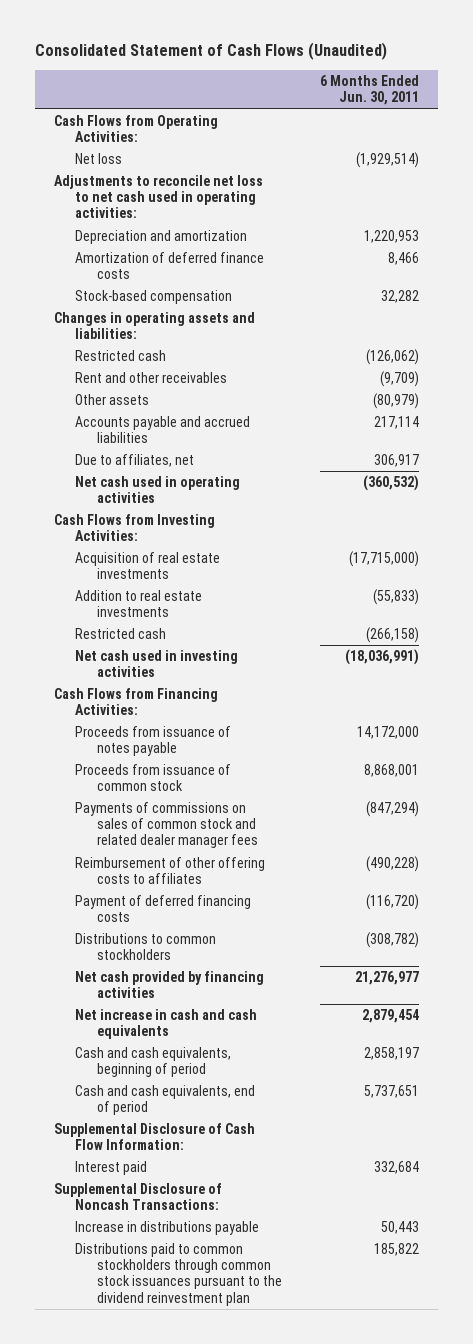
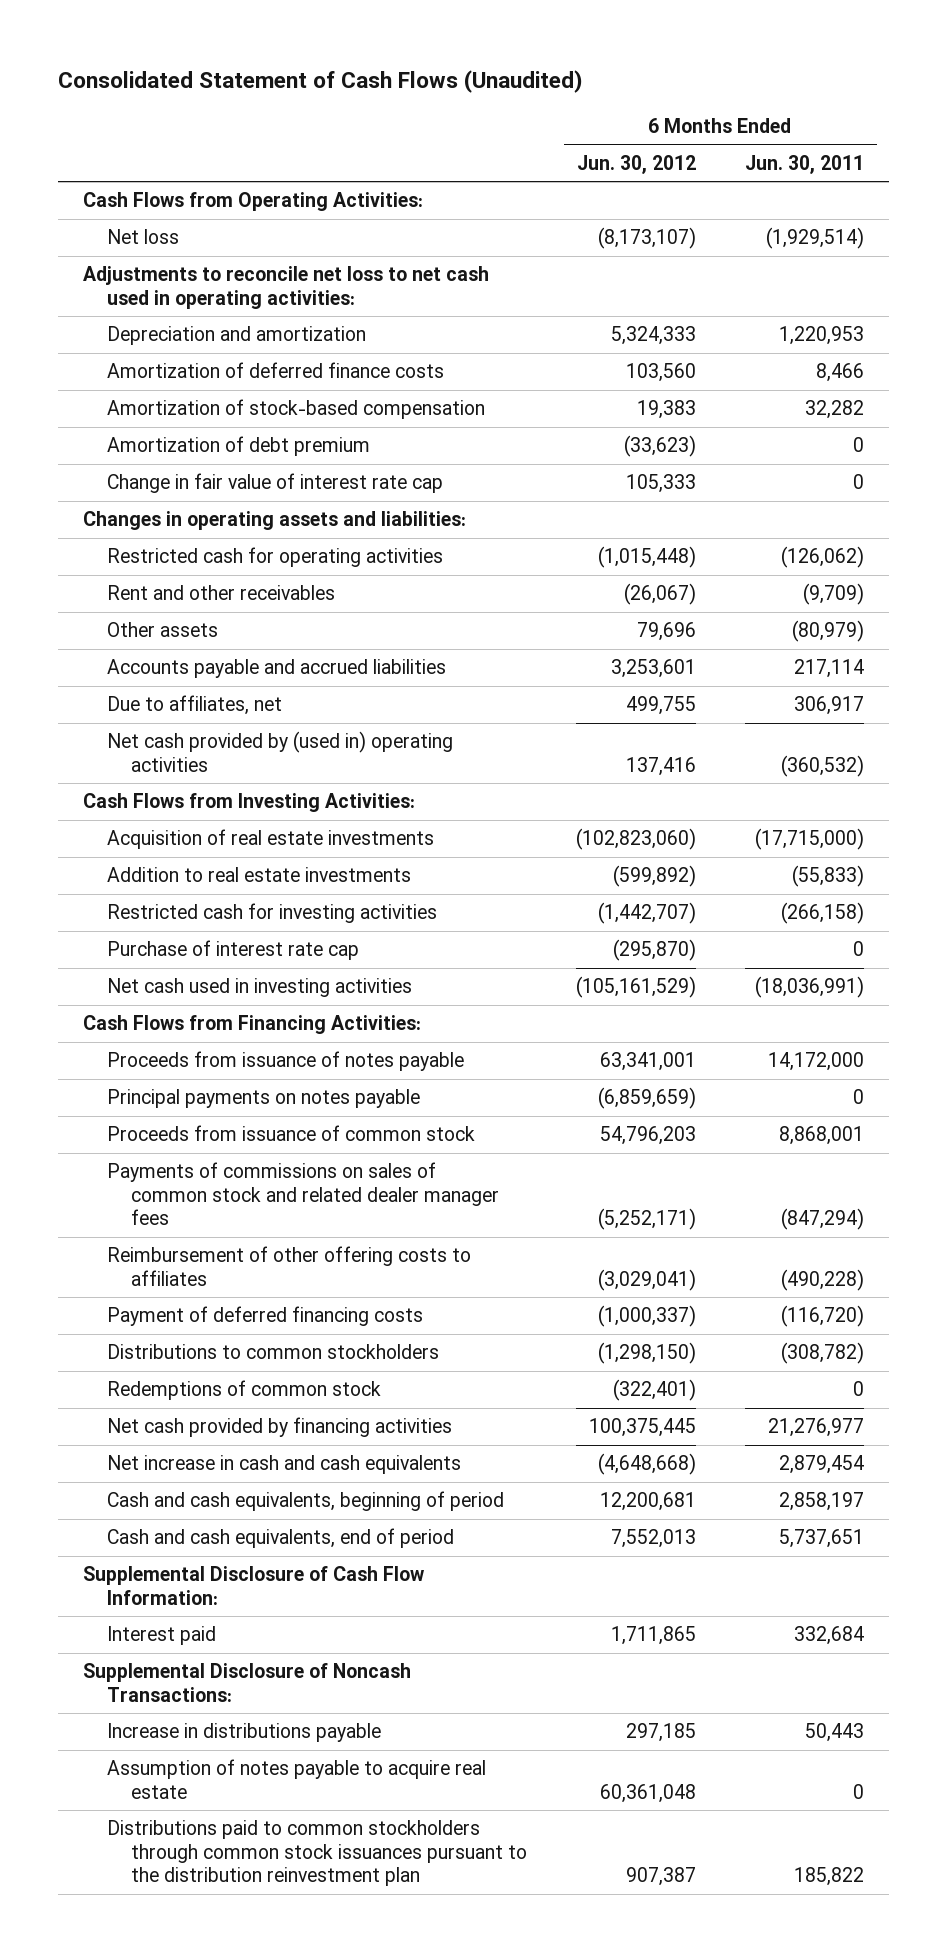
none -> [576,154,696,174] Jun. 30, 2012
[75,290,233,305] Stock-based compensation -> [106,399,485,420] Amortization of stock-based compensation
none -> [106,436,370,457] Amortization of debt premium
none -> [106,473,443,494] Change in fair value of interest rate cap
[75,350,167,362] Restricted cash -> [106,547,443,568] Restricted cash for operating activities
[75,476,241,504] Net cash used in operating activities -> [106,731,453,772] Net cash provided by (used in) operating activities
[75,628,167,640] Restricted cash -> [106,903,437,924] Restricted cash for investing activities
none -> [106,940,359,961] Purchase of interest rate cap
none -> [106,1089,420,1109] Principal payments on notes payable
none -> [106,1380,381,1401] Redemptions of common stock
none -> [106,1759,486,1799] Assumption of notes payable to acquire real estate
[75,1243,282,1306] Distributions paid to common stockholders through common stock issuances pursuant to the dividend reinvestment plan -> [106,1820,527,1887] Distributions paid to common stockholders through common stock issuances pursuant to the distribution reinvestment plan

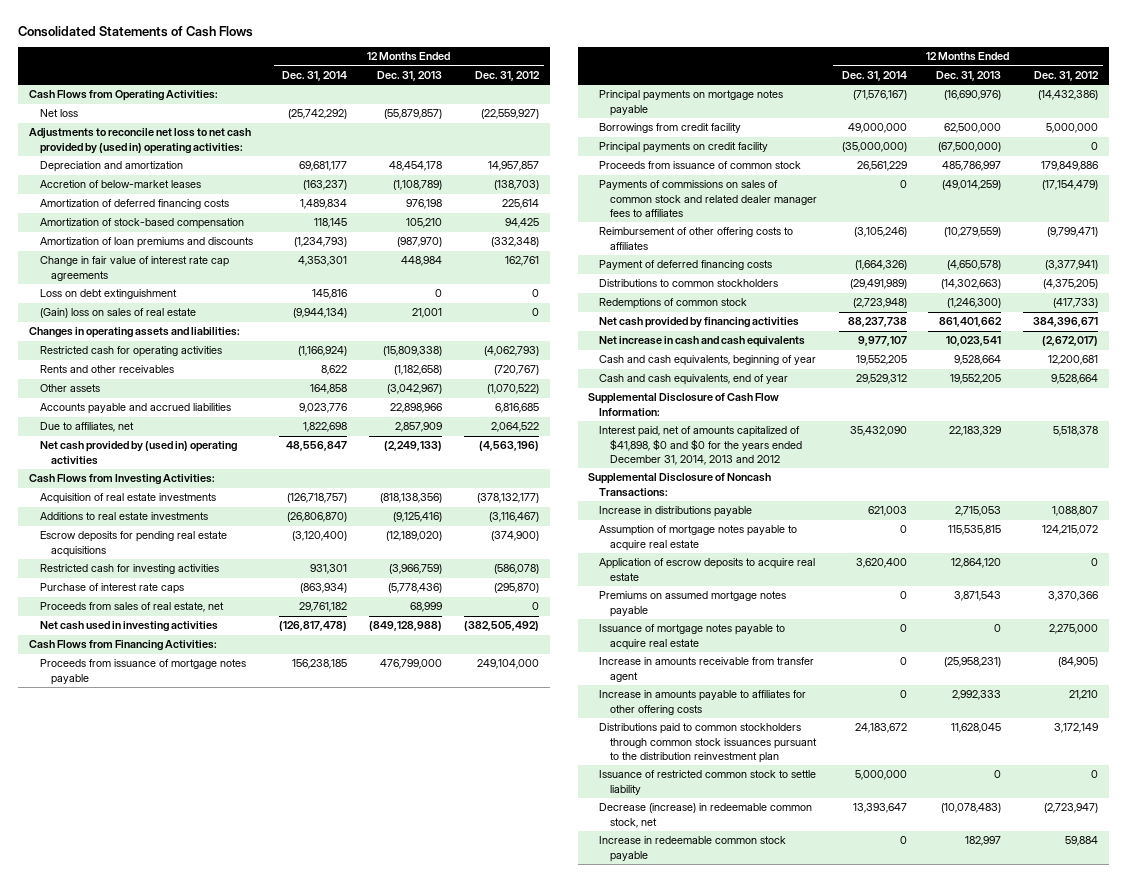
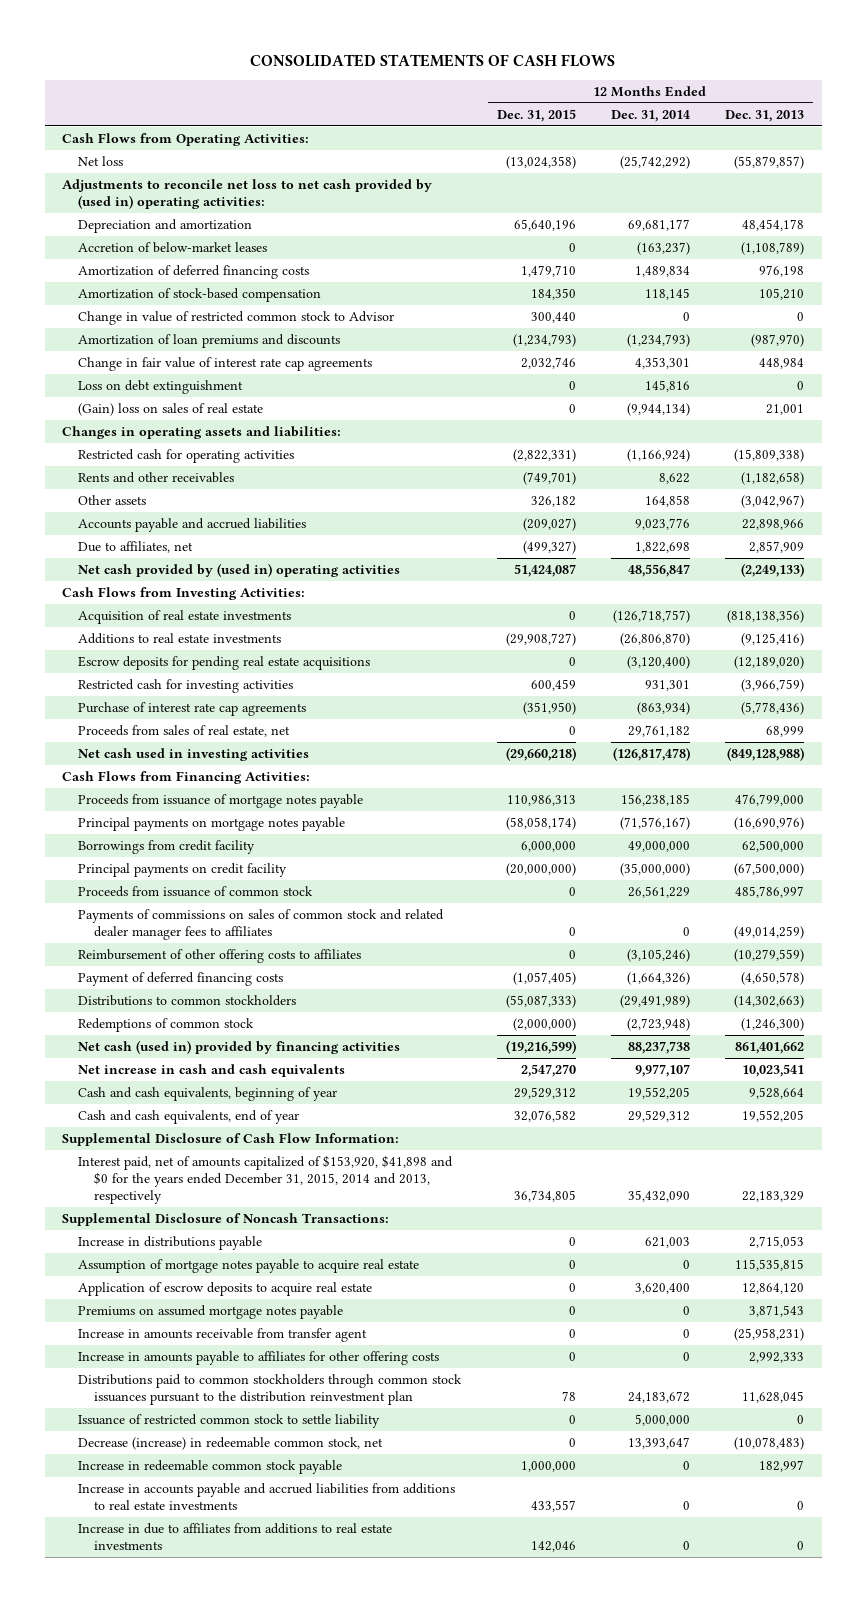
[18,25,254,37] Consolidated Statements of Cash Flows -> [250,53,616,67] CONSOLIDATED STATEMENTS OF CASH FLOWS
[474,70,540,81] Dec. 31, 2012 -> none
none -> [496,108,576,122] Dec. 31, 2015
none -> [78,310,395,325] Change in value of restricted common stock to Advisor
[40,583,185,595] Purchase of interest rate caps -> [78,701,307,716] Purchase of interest rate cap agreements
[599,317,800,329] Net cash provided by financing activities -> [78,1039,401,1054] Net cash (used in) provided by financing activities
[599,426,803,466] Interest paid, net of amounts capitalized of $41,898, $0 and $0 for the years ended December 31, 2014, 2013 and 2012 -> [78,1154,454,1205] Interest paid, net of amounts capitalized of $153,920, $41,898 and $0 for the years ended December 31, 2015, 2014 and 2013, respectively
[599,624,786,650] Issuance of mortgage notes payable to acquire real estate -> none
none -> [78,1482,456,1511] Increase in accounts payable and accrued liabilities from additions to real estate investments
none -> [78,1522,393,1551] Increase in due to affiliates from additions to real estate investments

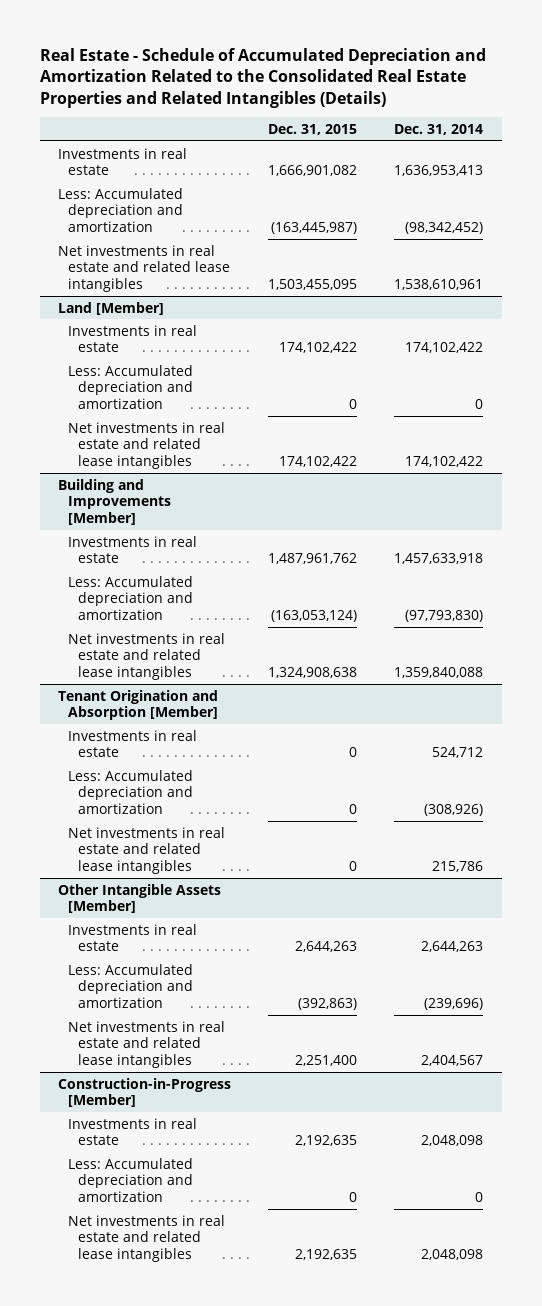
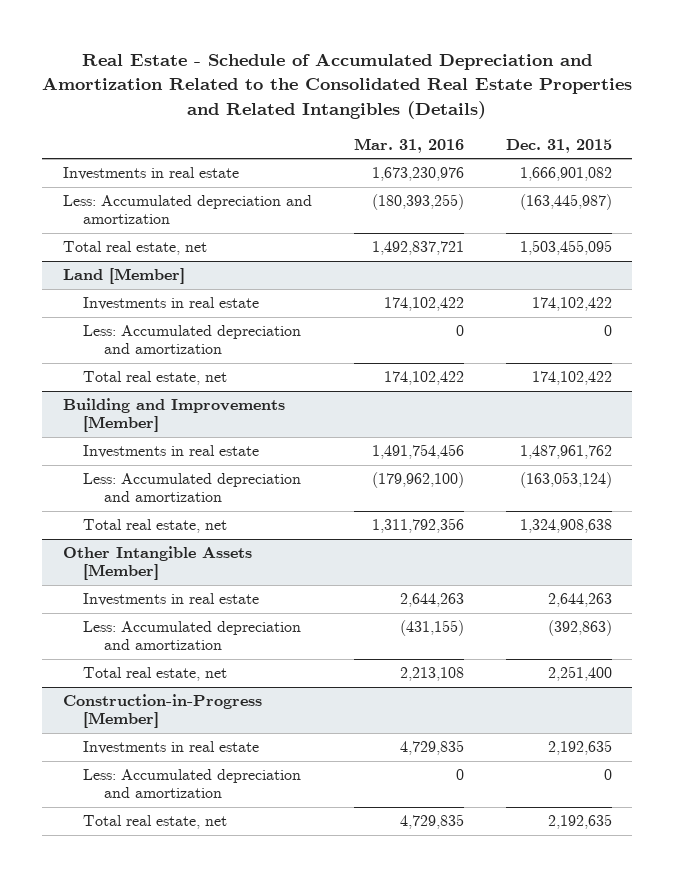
[394,123,484,135] Dec. 31, 2014 -> none
none -> [353,137,464,153] Mar. 31, 2016
[58,244,231,293] Net investments in real estate and related lease intangibles -> [62,241,207,256] Total real estate, net
[68,421,226,470] Net investments in real estate and related lease intangibles -> [83,371,228,386] Total real estate, net
[58,689,219,721] Tenant Origination and Absorption [Member] -> none
[68,729,198,758] Investments in real estate -> none
[68,769,194,815] Less: Accumulated depreciation and amortization -> none
[68,826,226,875] Net investments in real estate and related lease intangibles -> none
[68,632,226,681] Net investments in real estate and related lease intangibles -> [83,519,228,534] Total real estate, net
[68,1020,226,1069] Net investments in real estate and related lease intangibles -> [83,667,228,682] Total real estate, net
[68,1214,226,1263] Net investments in real estate and related lease intangibles -> [83,815,228,830] Total real estate, net

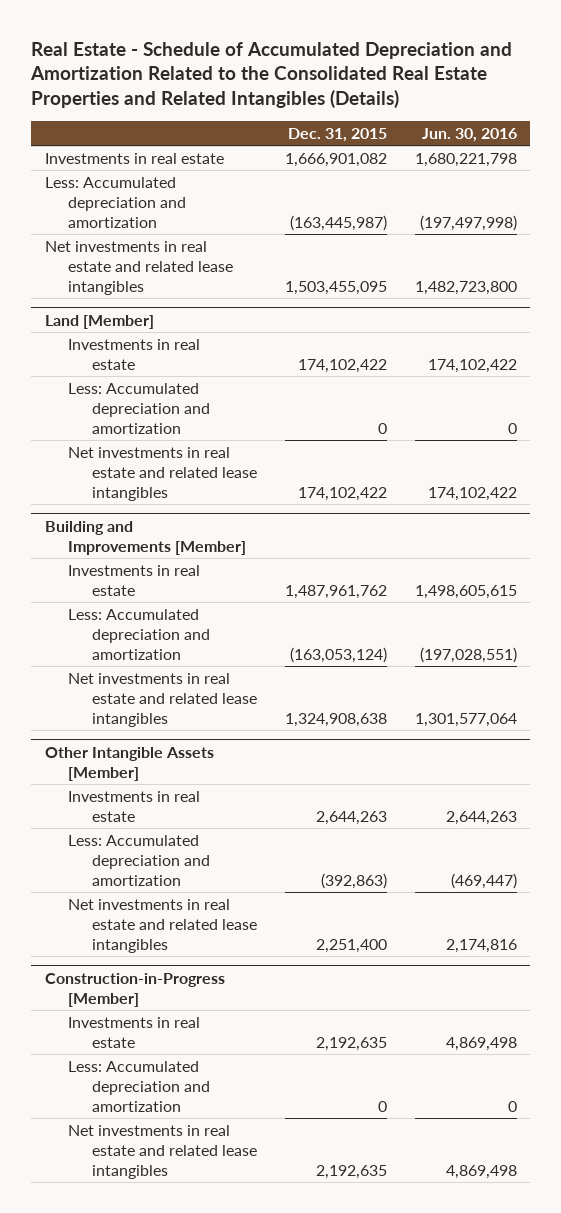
[353,137,464,153] Mar. 31, 2016 -> none
none -> [421,127,517,142] Jun. 30, 2016
[62,241,207,256] Total real estate, net -> [44,240,234,295] Net investments in real estate and related lease intangibles
[83,371,228,386] Total real estate, net -> [68,446,257,501] Net investments in real estate and related lease intangibles
[83,519,228,534] Total real estate, net -> [68,672,257,727] Net investments in real estate and related lease intangibles
[83,667,228,682] Total real estate, net -> [68,898,257,953] Net investments in real estate and related lease intangibles
[83,815,228,830] Total real estate, net -> [68,1124,257,1179] Net investments in real estate and related lease intangibles

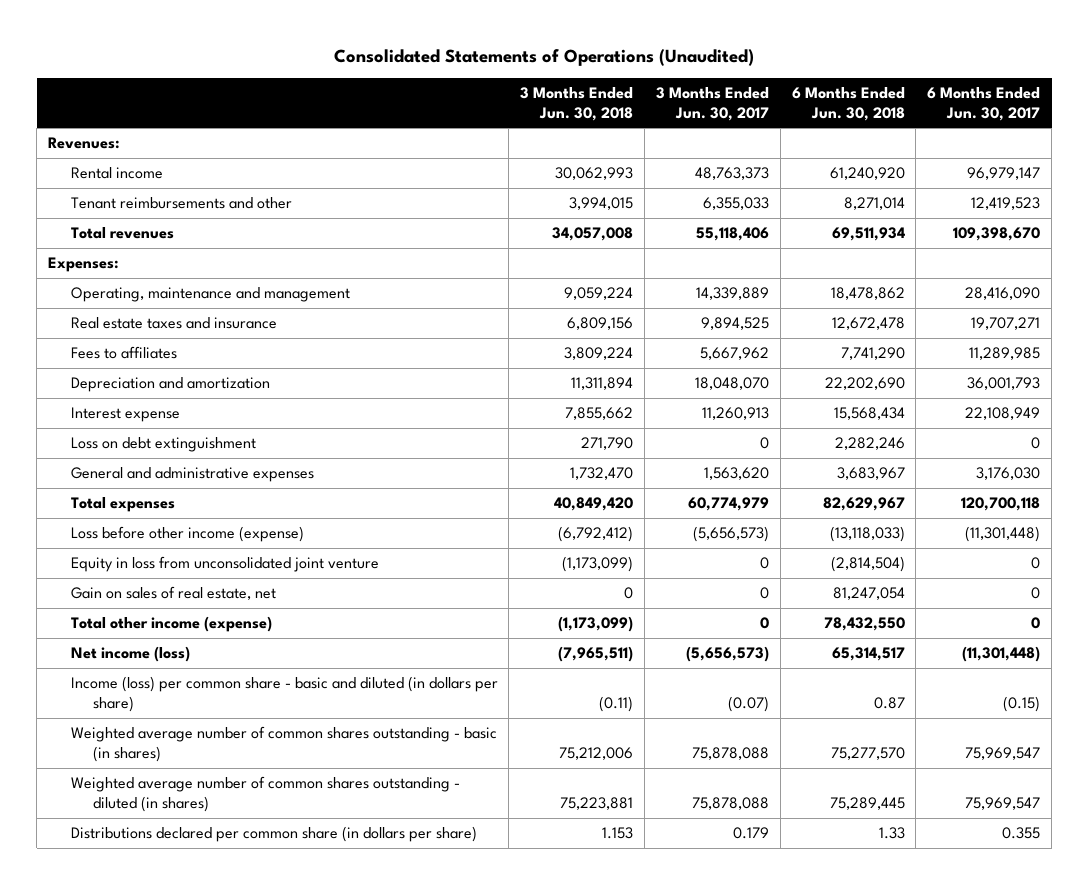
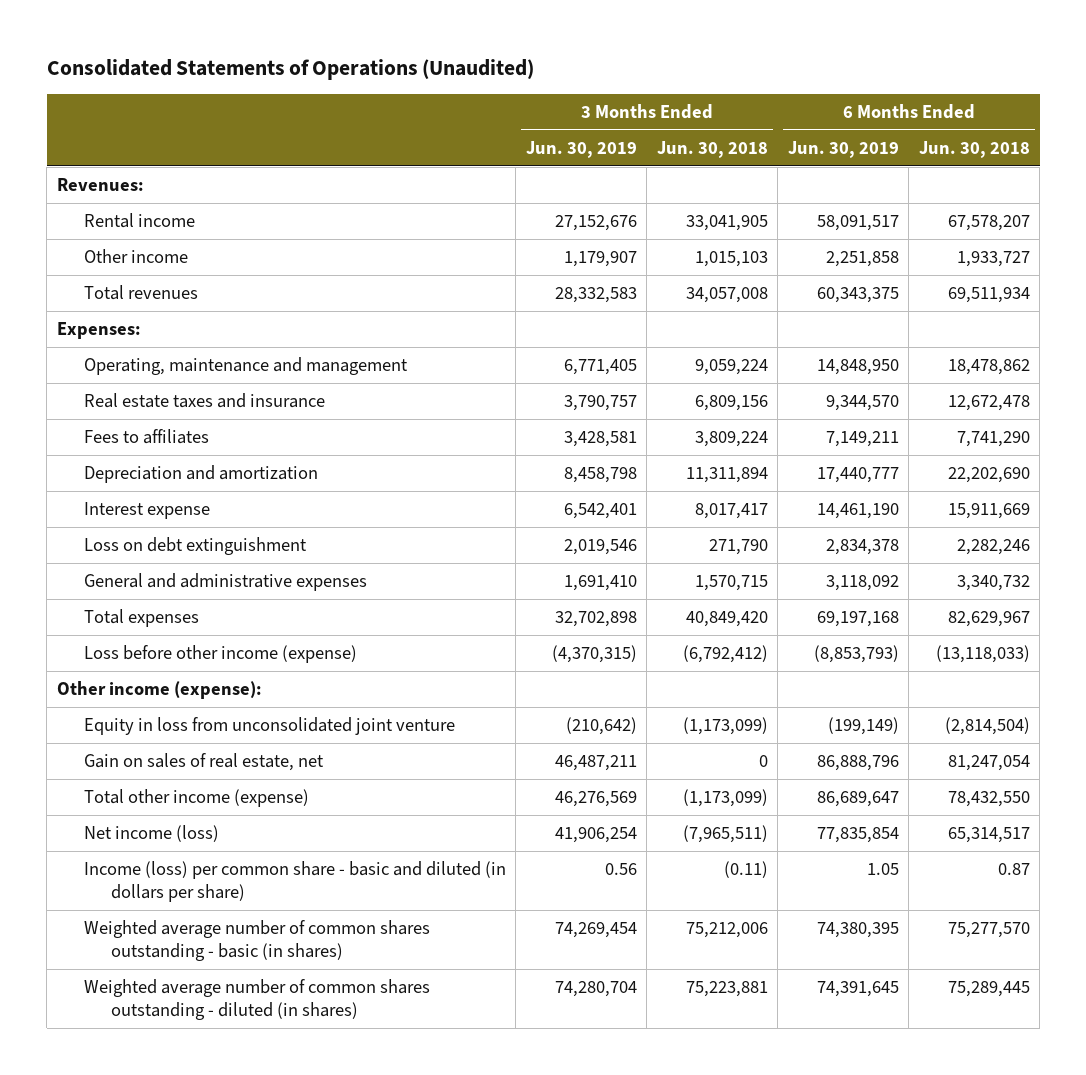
[655,87,769,121] 3 Months Ended Jun. 30, 2017 -> none
[927,87,1041,121] 6 Months Ended Jun. 30, 2017 -> none
none -> [525,140,637,158] Jun. 30, 2019
none -> [787,140,899,158] Jun. 30, 2019
[555,167,634,181] 30,062,993 -> [685,215,768,232] 33,041,905
[829,167,905,181] 61,240,920 -> [947,215,1030,232] 67,578,207
[70,197,292,210] Tenant reimbursements and other -> [83,249,188,264] Other income
[569,197,634,211] 3,994,015 -> [694,251,768,268] 1,015,103
[843,197,905,211] 8,271,014 -> [956,251,1030,268] 1,933,727
[565,407,634,421] 7,855,662 -> [694,503,768,520] 8,017,417
[833,407,905,421] 15,568,434 -> [947,503,1030,520] 15,911,669
[570,467,634,481] 1,732,470 -> [694,575,768,592] 1,570,715
[836,467,905,481] 3,683,967 -> [956,575,1030,592] 3,340,732
none -> [56,681,262,700] Other income (expense):
[70,826,477,843] Distributions declared per common share (in dollars per share) -> none

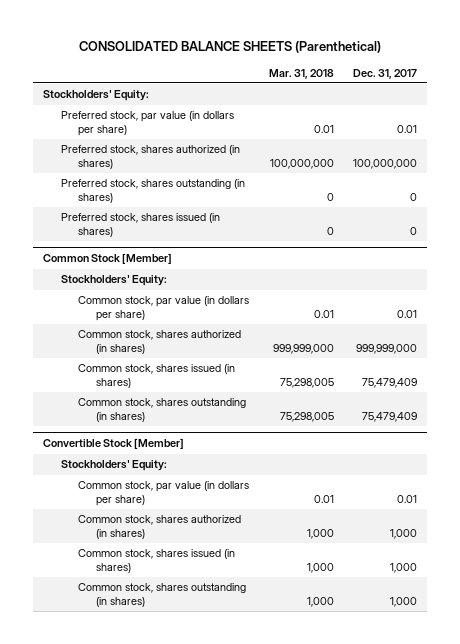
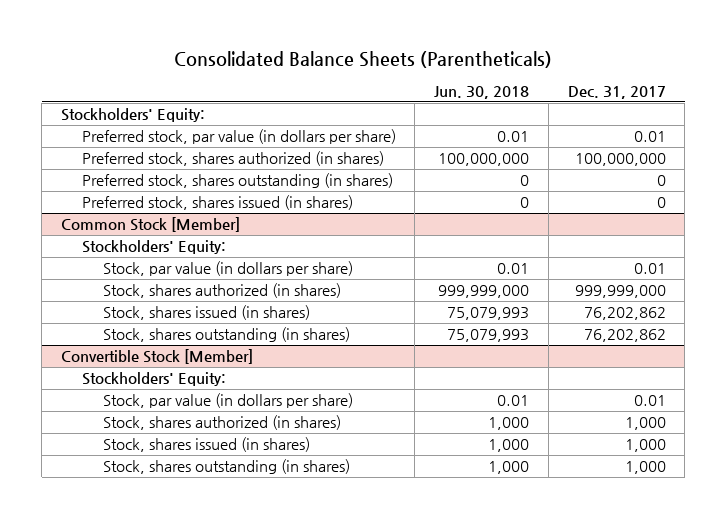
[79,40,382,53] CONSOLIDATED BALANCE SHEETS (Parenthetical) -> [174,50,553,68] Consolidated Balance Sheets (Parentheticals)
[268,68,334,79] Mar. 31, 2018 -> none
none -> [434,85,530,99] Jun. 30, 2018
[78,296,250,322] Common stock, par value (in dollars per share) -> [102,261,353,277] Stock, par value (in dollars per share)
[78,330,242,355] Common stock, shares authorized (in shares) -> [102,283,341,299] Stock, shares authorized (in shares)
[78,364,236,389] Common stock, shares issued (in shares) -> [102,305,310,321] Stock, shares issued (in shares)
[361,378,417,389] 75,479,409 -> [583,307,666,321] 76,202,862
[78,398,247,423] Common stock, shares outstanding (in shares) -> [102,327,350,343] Stock, shares outstanding (in shares)
[361,412,417,423] 75,479,409 -> [583,329,666,343] 76,202,862
[78,481,250,507] Common stock, par value (in dollars per share) -> [102,393,353,409] Stock, par value (in dollars per share)
[78,515,242,540] Common stock, shares authorized (in shares) -> [102,415,341,431] Stock, shares authorized (in shares)
[78,549,236,574] Common stock, shares issued (in shares) -> [102,437,310,453] Stock, shares issued (in shares)
[78,583,247,608] Common stock, shares outstanding (in shares) -> [102,459,350,475] Stock, shares outstanding (in shares)

